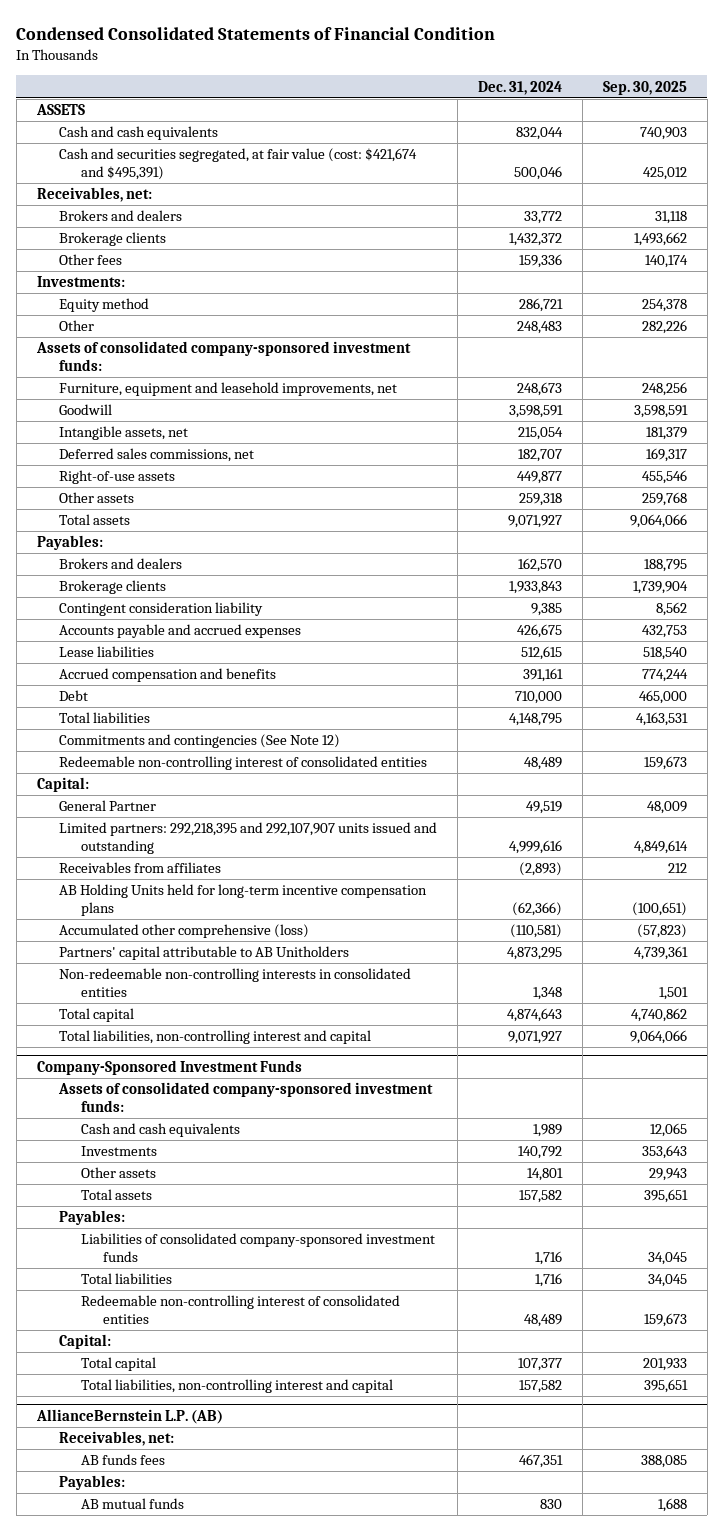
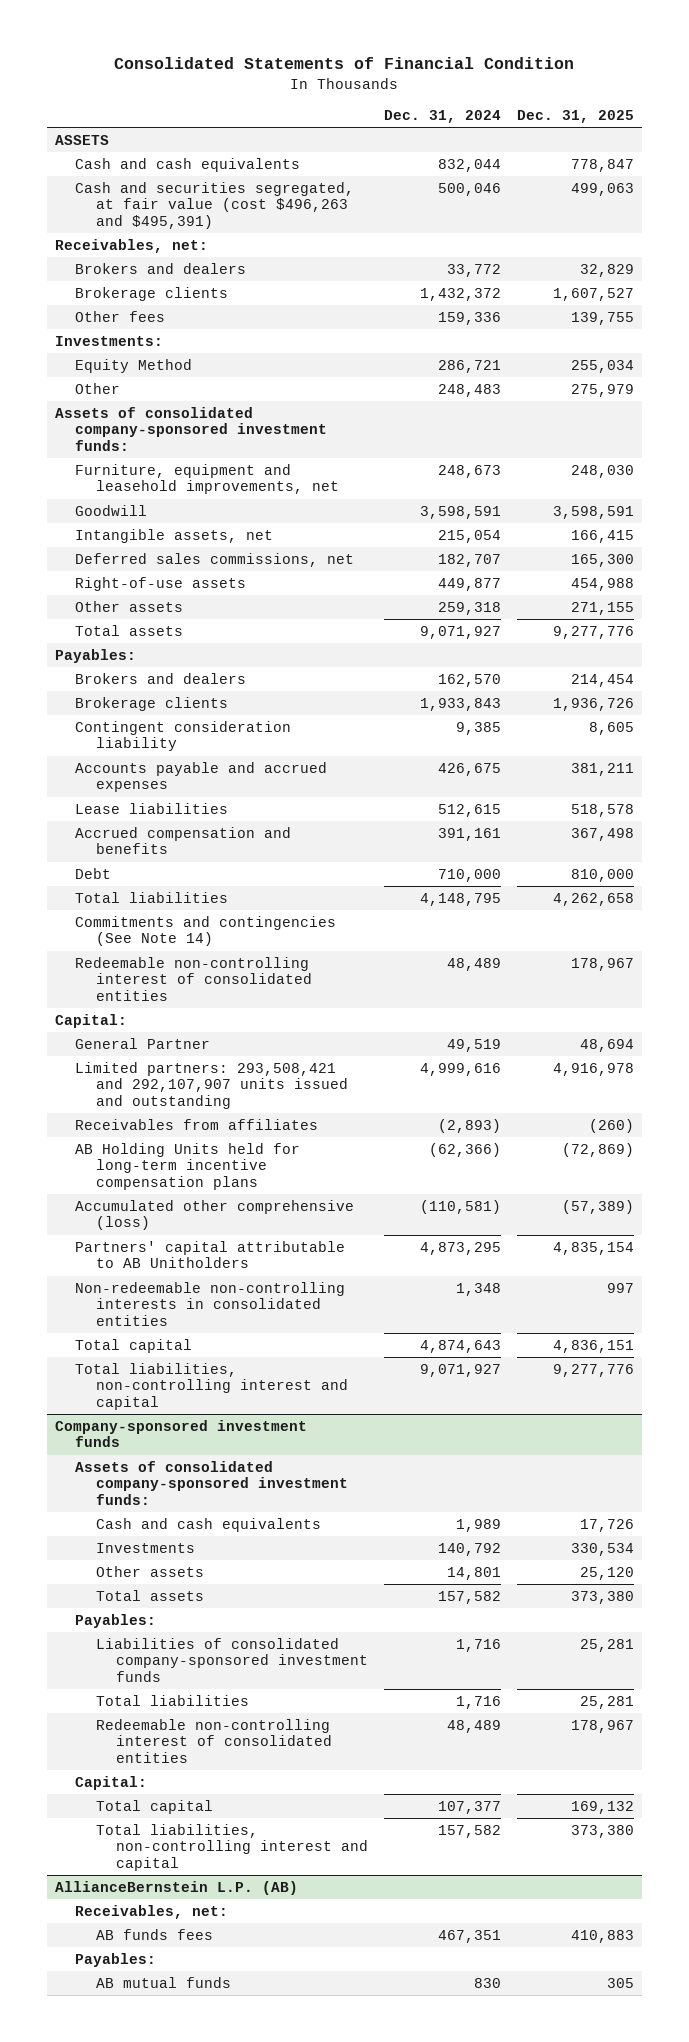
[16,26,496,40] Condensed Consolidated Statements of Financial Condition -> [114,57,575,70] Consolidated Statements of Financial Condition
[602,80,687,95] Sep. 30, 2025 -> none
none -> [516,110,634,124] Dec. 31, 2025
[58,148,417,180] Cash and securities segregated, at fair value (cost: $421,674 and $495,391) -> [75,181,355,230] Cash and securities segregated, at fair value (cost $496,263 and $495,391)
[58,298,149,313] Equity method -> [75,358,193,373] Equity Method
[58,734,340,749] Commitments and contingencies (See Note 12) -> [75,915,337,947] Commitments and contingencies (See Note 14)
[58,822,437,854] Limited partners: 292,218,395 and 292,107,907 units issued and outstanding -> [75,1061,348,1110] Limited partners: 293,508,421 and 292,107,907 units issued and outstanding
[36,1060,302,1076] Company-Sponsored Investment Funds -> [54,1419,307,1448] Company-sponsored investment funds

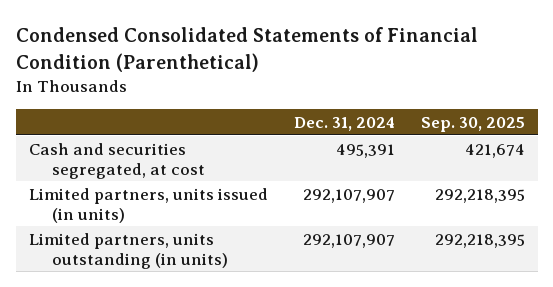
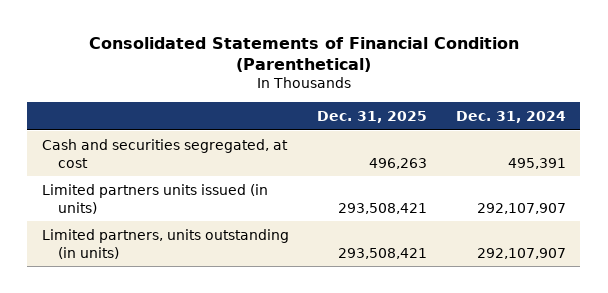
[15,27,478,72] Condensed Consolidated Statements of Financial Condition (Parenthetical) -> [88,36,519,72] Consolidated Statements of Financial Condition (Parenthetical)
[420,116,525,132] Sep. 30, 2025 -> none
none -> [317,110,428,123] Dec. 31, 2025
[28,187,268,223] Limited partners, units issued (in units) -> [41,183,268,214] Limited partners units issued (in units)

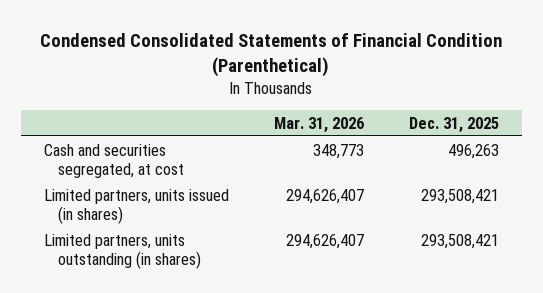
[88,36,519,72] Consolidated Statements of Financial Condition (Parenthetical) -> [40,32,503,77] Condensed Consolidated Statements of Financial Condition (Parenthetical)
[455,110,566,123] Dec. 31, 2024 -> none
none -> [273,116,364,133] Mar. 31, 2026
[41,183,268,214] Limited partners units issued (in units) -> [43,188,229,225] Limited partners, units issued (in shares)
[41,228,289,259] Limited partners, units outstanding (in units) -> [43,233,202,270] Limited partners, units outstanding (in shares)

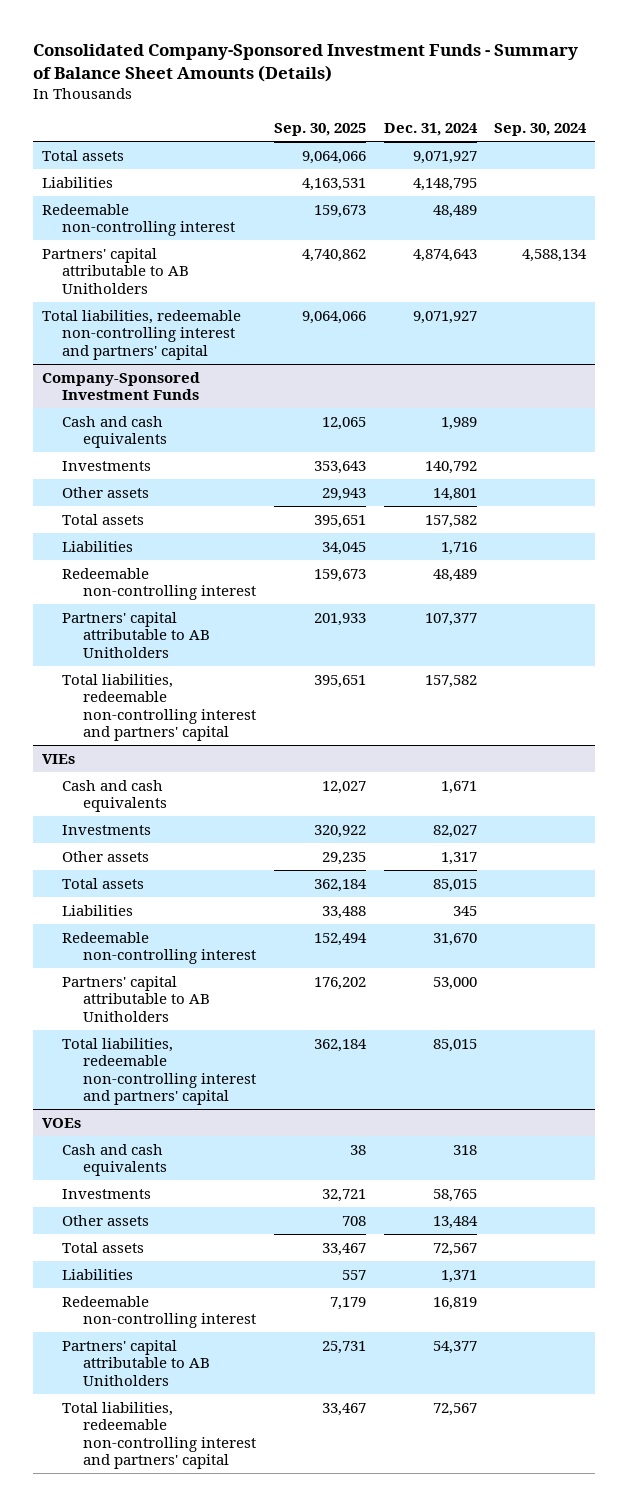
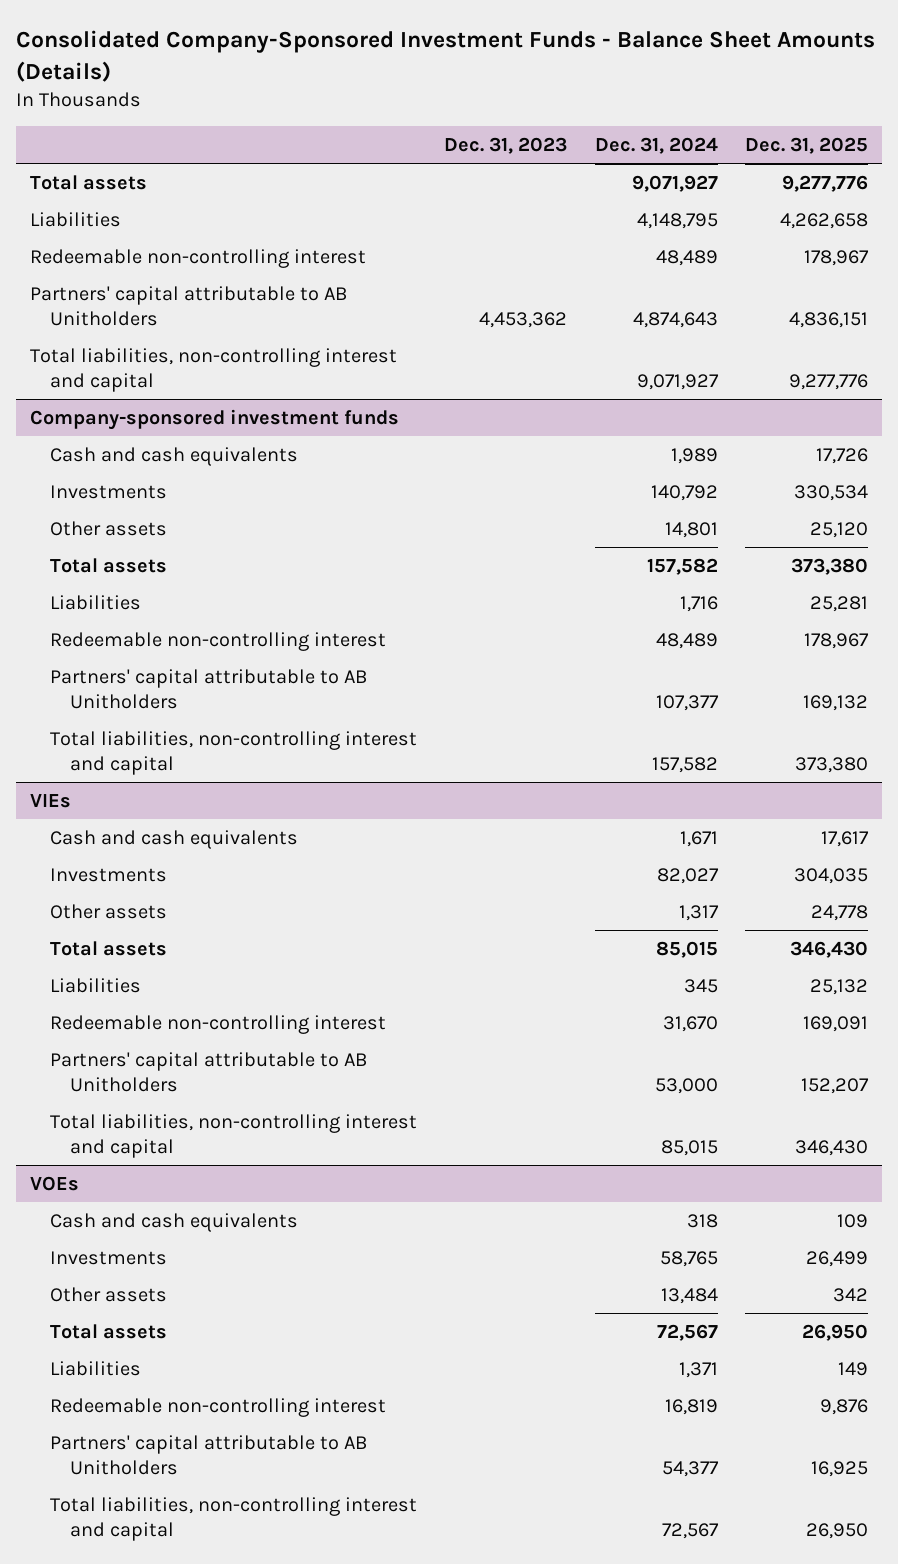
[32,43,578,83] Consolidated Company-Sponsored Investment Funds - Summary of Balance Sheet Amounts (Details) -> [16,30,876,82] Consolidated Company-Sponsored Investment Funds - Balance Sheet Amounts (Details)
[273,123,366,137] Sep. 30, 2025 -> none
[494,123,588,137] Sep. 30, 2024 -> none
none -> [444,136,568,154] Dec. 31, 2023
none -> [744,136,868,154] Dec. 31, 2025
[41,309,241,360] Total liabilities, redeemable non-controlling interest and partners' capital -> [29,348,397,393] Total liabilities, non-controlling interest and capital
[41,371,200,401] Company-Sponsored Investment Funds -> [29,409,399,431] Company-sponsored investment funds
[62,673,257,742] Total liabilities, redeemable non-controlling interest and partners' capital -> [49,731,417,776] Total liabilities, non-controlling interest and capital
[62,1037,257,1106] Total liabilities, redeemable non-controlling interest and partners' capital -> [49,1114,417,1159] Total liabilities, non-controlling interest and capital
[62,1401,257,1470] Total liabilities, redeemable non-controlling interest and partners' capital -> [49,1497,417,1542] Total liabilities, non-controlling interest and capital

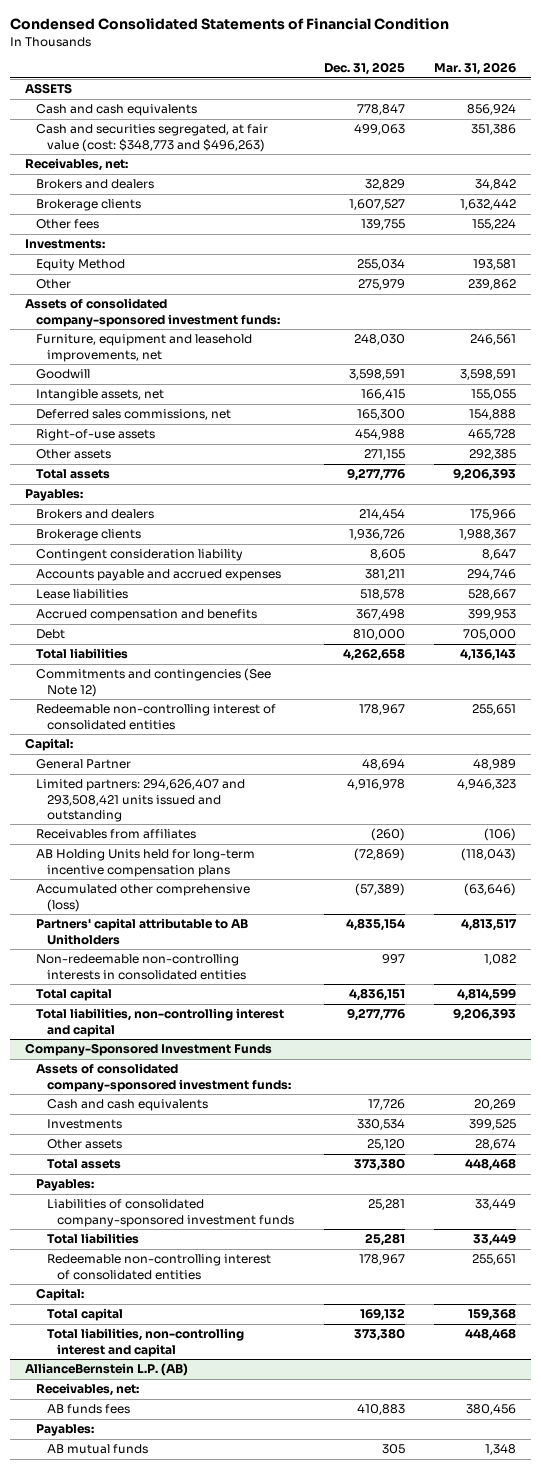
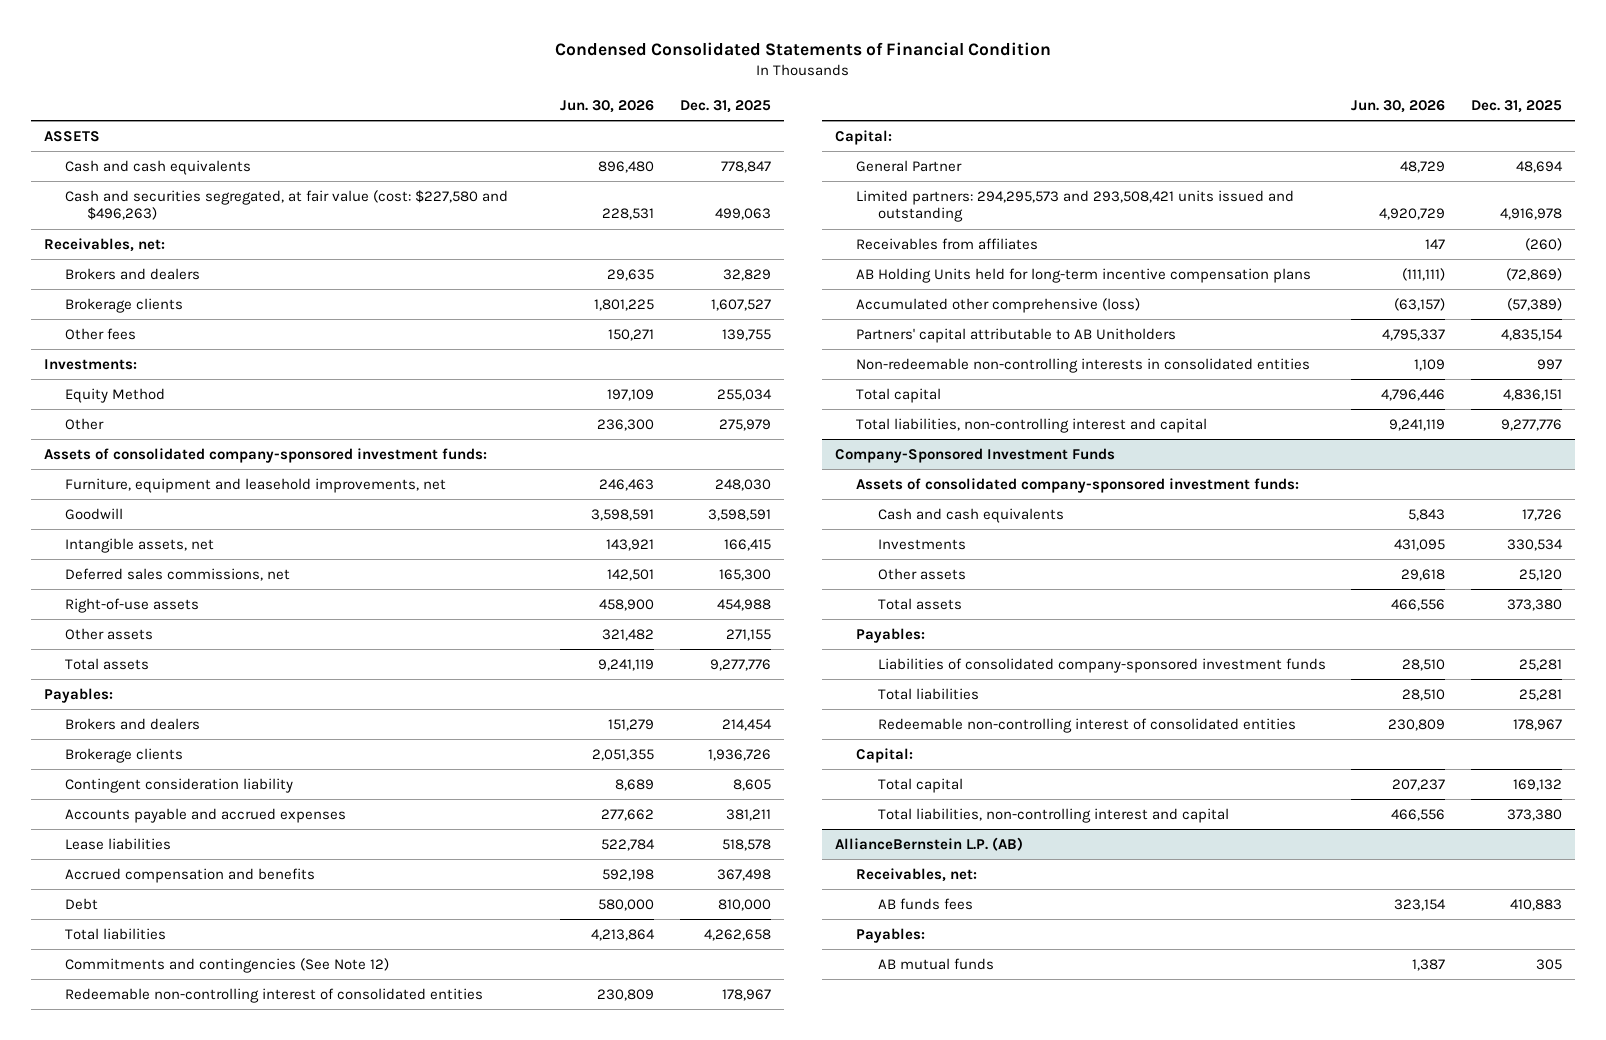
[433,62,516,76] Mar. 31, 2026 -> none
none -> [560,100,655,114] Jun. 30, 2026
[35,124,268,152] Cash and securities segregated, at fair value (cost: $348,773 and $496,263) -> [65,189,509,221] Cash and securities segregated, at fair value (cost: $227,580 and $496,263)
[35,779,245,822] Limited partners: 294,626,407 and 293,508,421 units issued and outstanding -> [856,189,1295,223] Limited partners: 294,295,573 and 293,508,421 units issued and outstanding

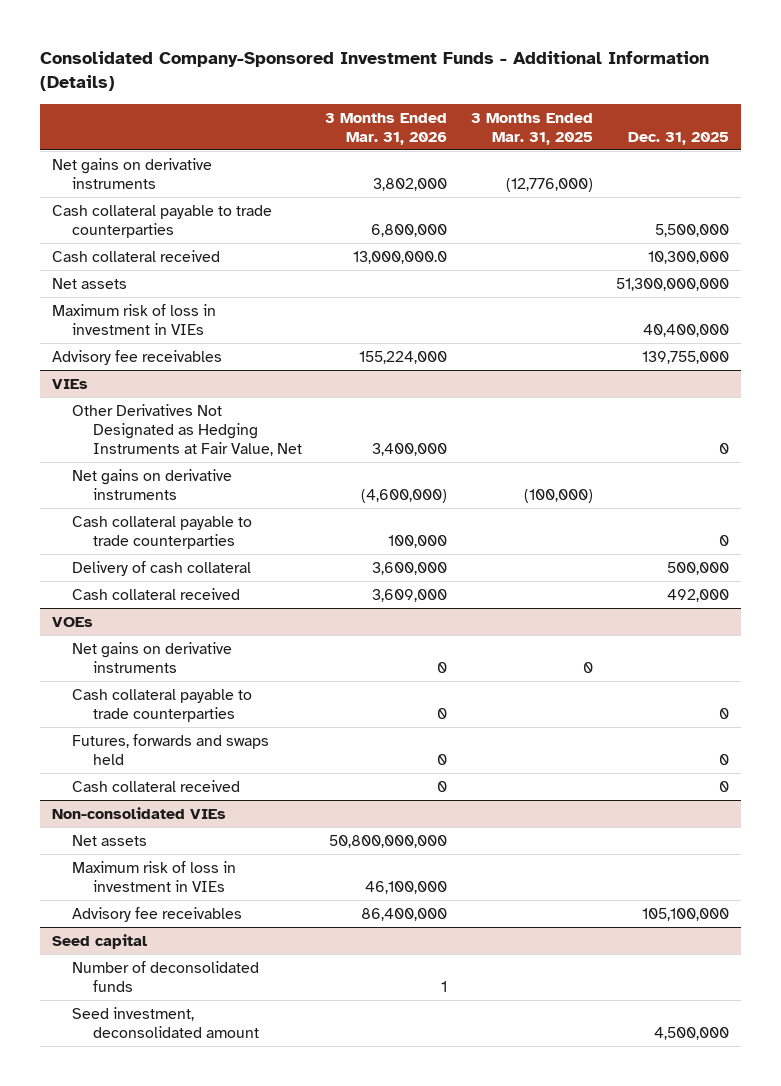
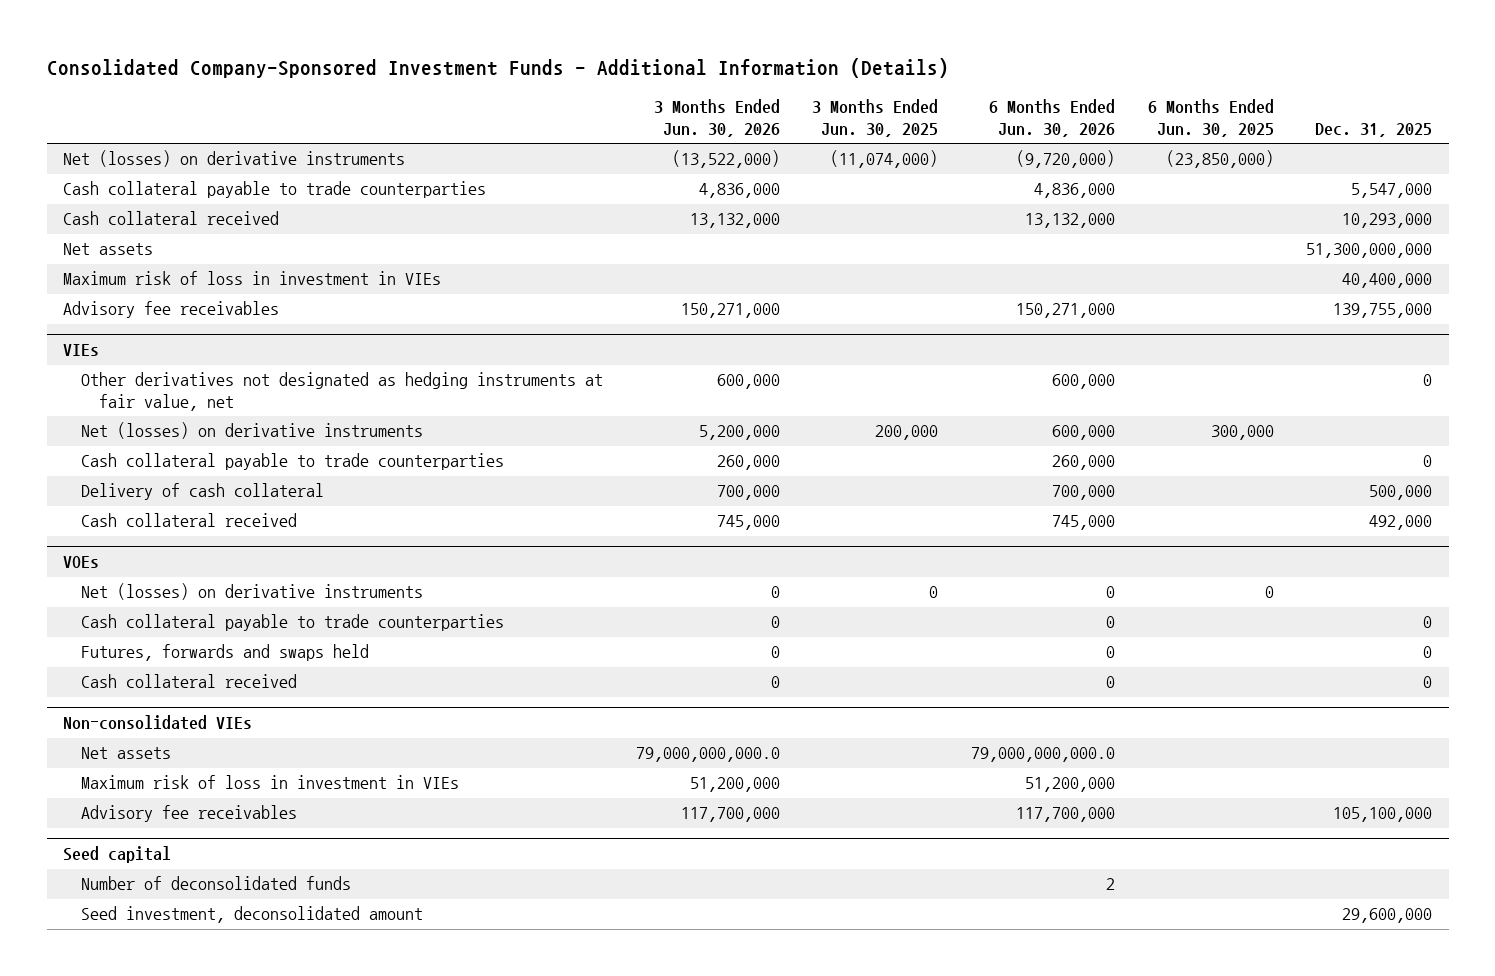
[325,112,448,145] 3 Months Ended Mar. 31, 2026 -> none
[470,112,593,145] 3 Months Ended Mar. 31, 2025 -> none
none -> [653,99,780,138] 3 Months Ended Jun. 30, 2026
none -> [812,99,939,138] 3 Months Ended Jun. 30, 2025
none -> [988,99,1115,138] 6 Months Ended Jun. 30, 2026
none -> [1147,99,1274,138] 6 Months Ended Jun. 30, 2025
[51,157,212,189] Net gains on derivative instruments -> [62,150,405,168] Net (losses) on derivative instruments
[655,223,730,237] 5,500,000 -> [1351,183,1433,199] 5,547,000
[648,250,730,264] 10,300,000 -> [1342,213,1433,229] 10,293,000
[72,403,302,457] Other Derivatives Not Designated as Hedging Instruments at Fair Value, Net -> [81,372,604,412] Other derivatives not designated as hedging instruments at fair value, net
[72,468,233,500] Net gains on derivative instruments -> [81,422,424,440] Net (losses) on derivative instruments
[72,641,233,673] Net gains on derivative instruments -> [81,583,424,601] Net (losses) on derivative instruments
[654,1026,730,1040] 4,500,000 -> [1342,908,1433,924] 29,600,000

